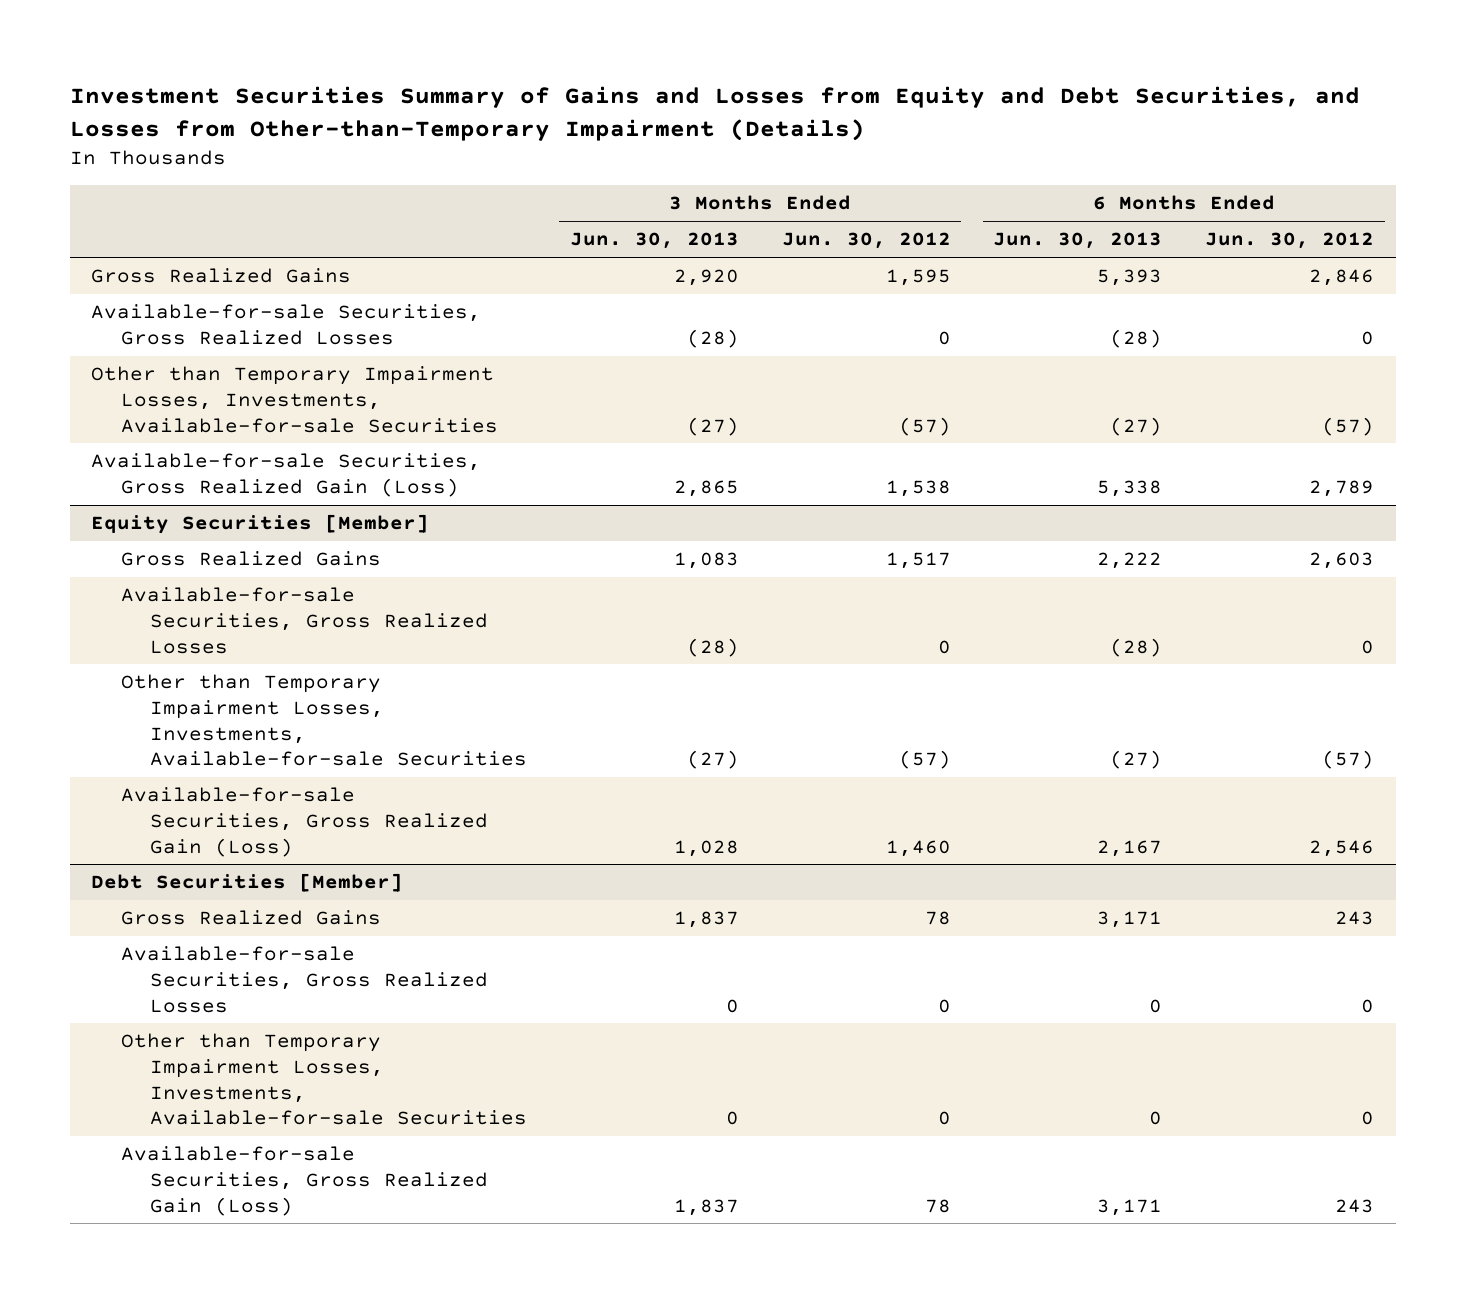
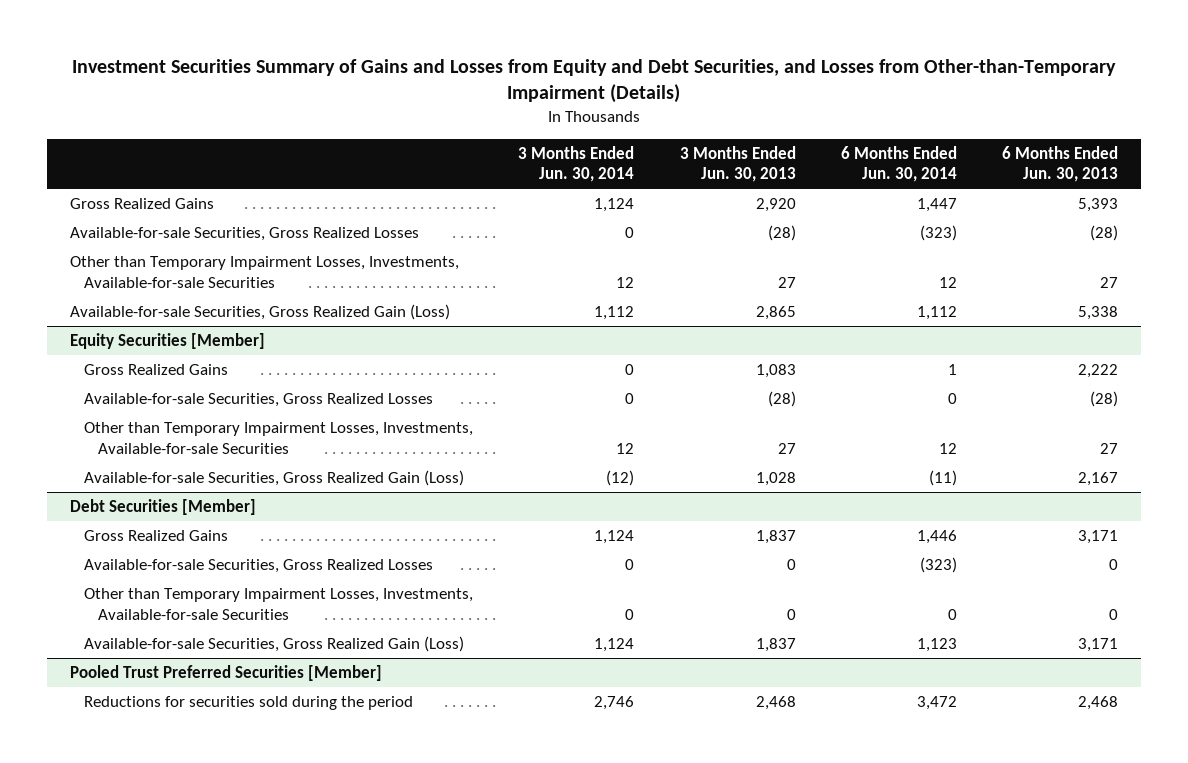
[781,232,951,250] Jun. 30, 2012 -> none
[1205,232,1375,250] Jun. 30, 2012 -> none
none -> [518,145,635,183] 3 Months Ended Jun. 30, 2014
none -> [841,145,958,183] 6 Months Ended Jun. 30, 2014
[686,416,739,436] (27) -> [777,276,796,288] 27
[1110,416,1163,436] (27) -> [1100,276,1119,288] 27
[686,750,739,770] (27) -> [777,442,796,454] 27
[1110,750,1163,770] (27) -> [1100,442,1119,454] 27
none -> [69,664,382,681] Pooled Trust Preferred Securities [Member]
none -> [83,695,413,710] Reductions for securities sold during the period

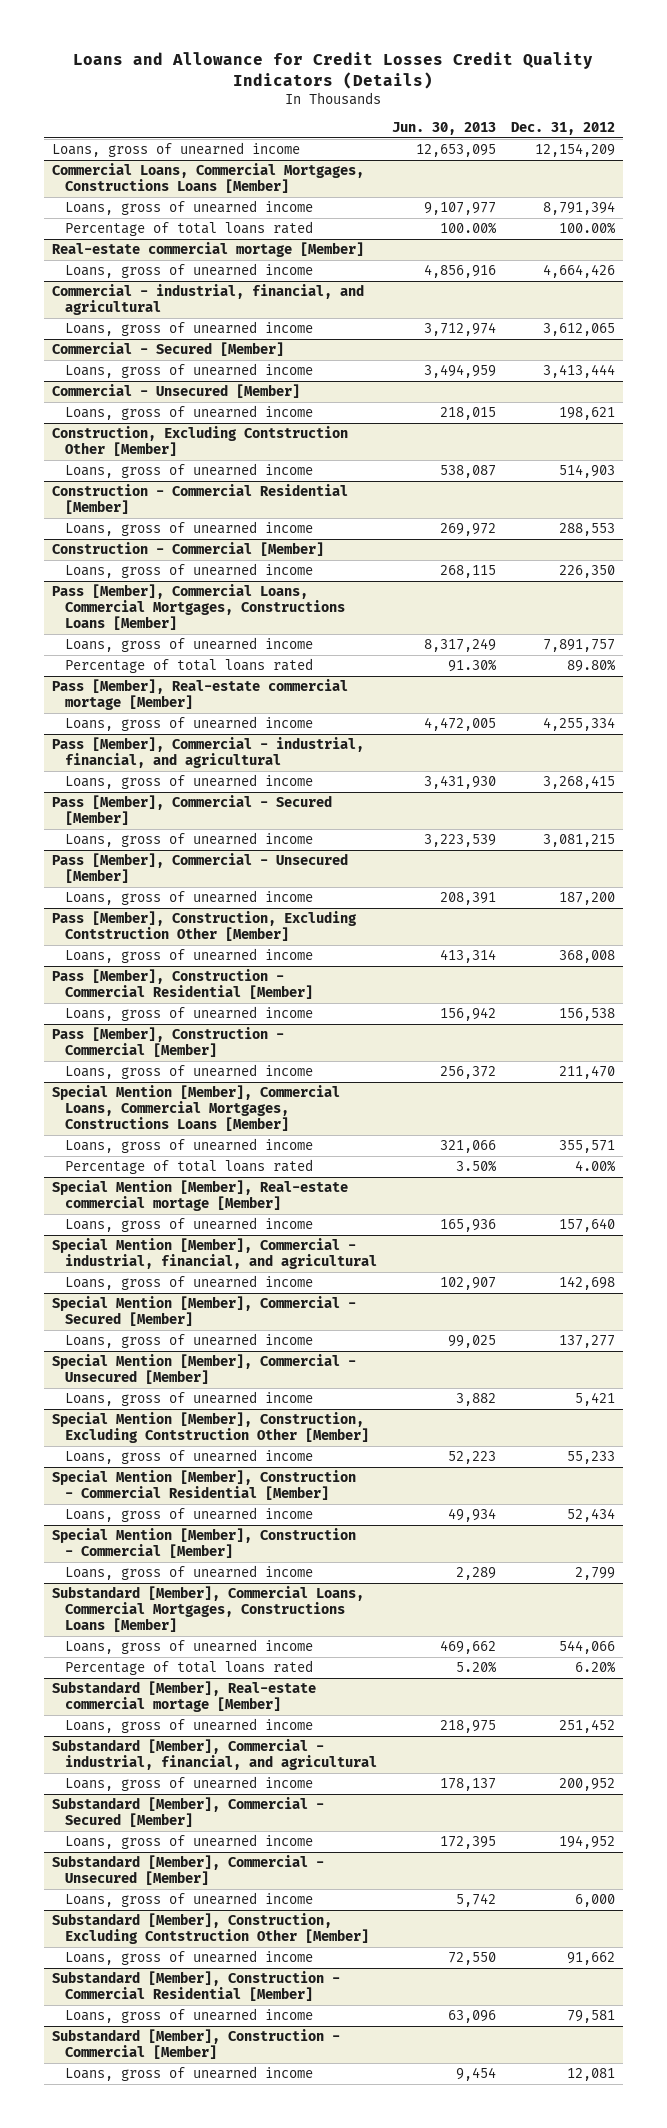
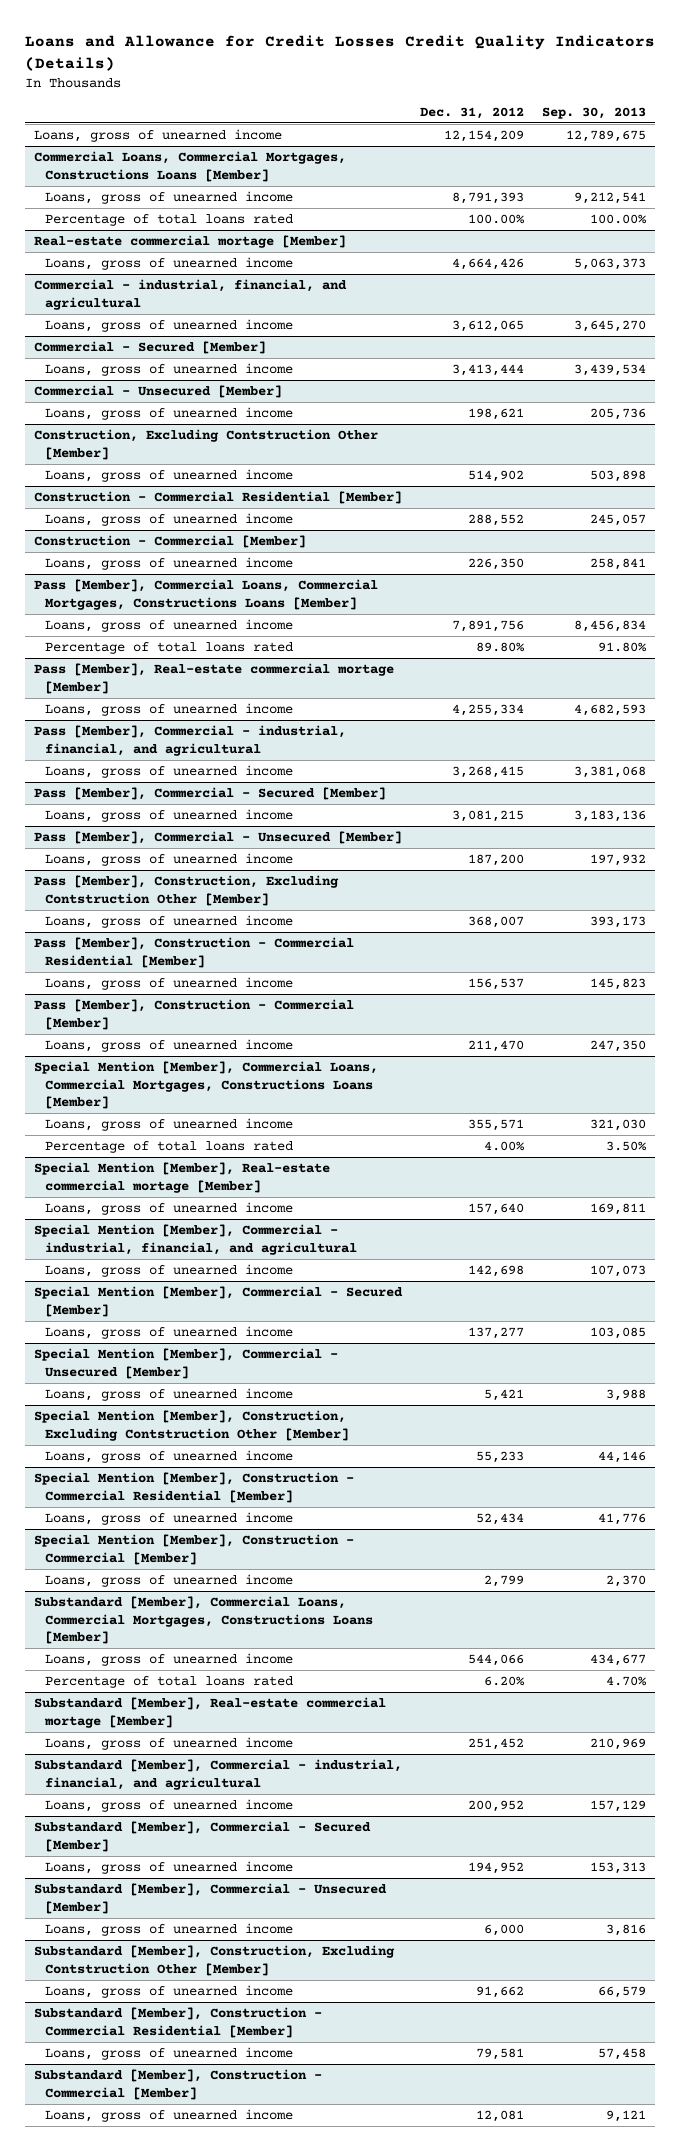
[391,122,496,136] Jun. 30, 2013 -> none
none -> [542,106,647,119] Sep. 30, 2013
[542,201,615,216] 8,791,394 -> [452,192,525,205] 8,791,393
[558,464,615,479] 514,903 -> [468,470,525,483] 514,902
[558,523,615,537] 288,553 -> [468,514,525,527] 288,552
[542,639,615,653] 7,891,757 -> [452,620,525,633] 7,891,756
[558,950,615,964] 368,008 -> [468,916,525,929] 368,007
[558,1008,615,1022] 156,538 -> [468,978,525,991] 156,537

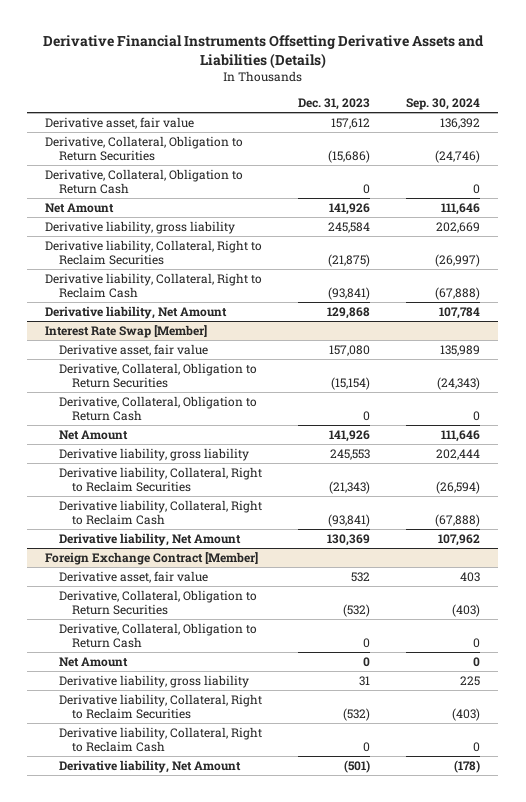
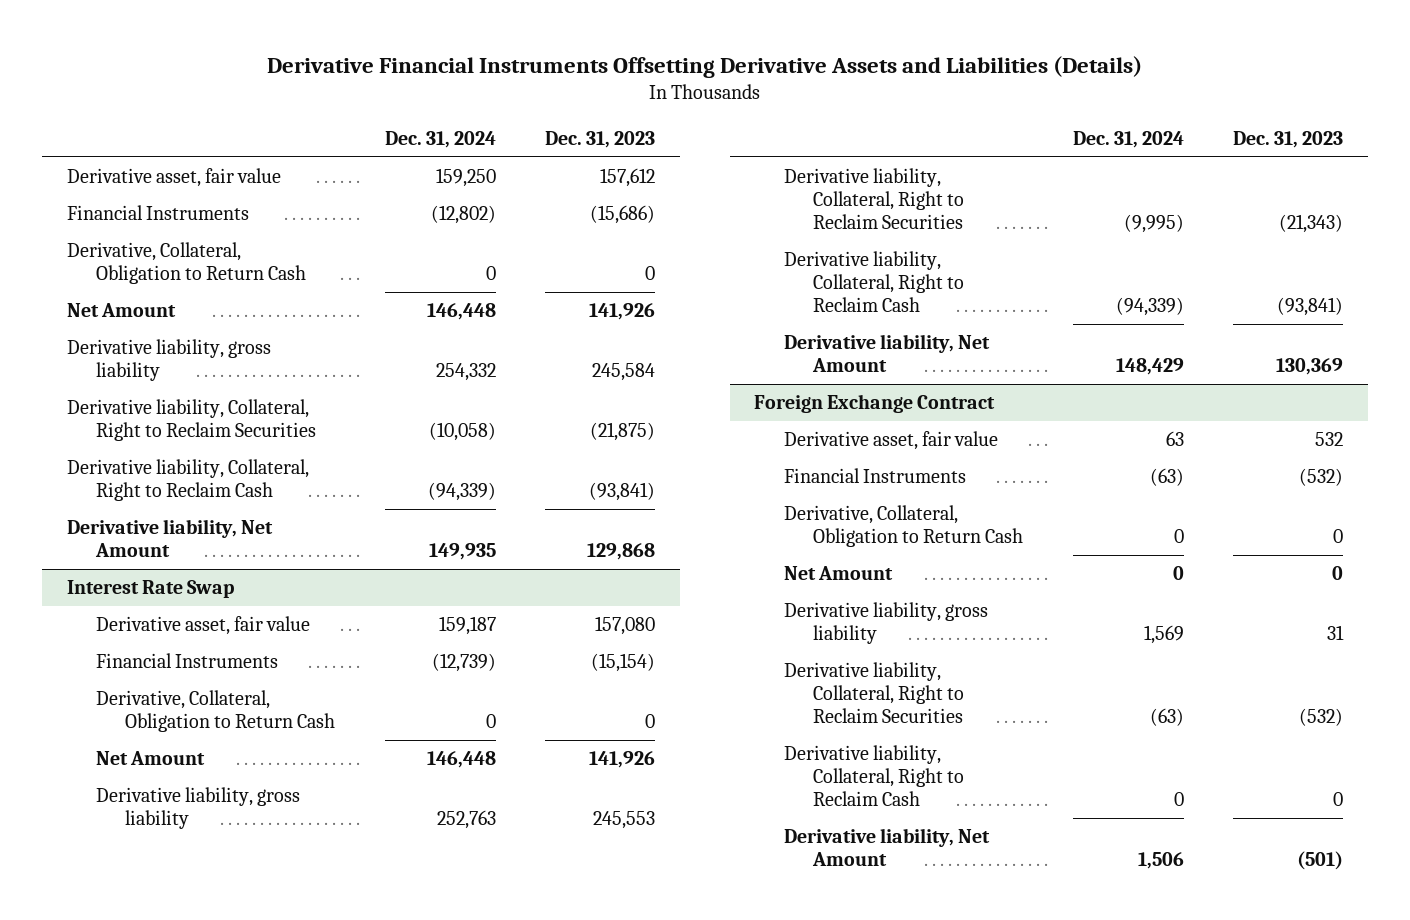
[406,98,481,111] Sep. 30, 2024 -> none
none -> [384,130,496,148] Dec. 31, 2024
[45,135,244,162] Derivative, Collateral, Obligation to Return Securities -> [66,205,249,221] Financial Instruments
[45,324,208,338] Interest Rate Swap [Member] -> [66,580,234,599] Interest Rate Swap
[58,362,257,389] Derivative, Collateral, Obligation to Return Securities -> [96,653,279,669] Financial Instruments
[45,551,259,565] Foreign Exchange Contract [Member] -> [754,394,996,414] Foreign Exchange Contract
[58,589,257,616] Derivative, Collateral, Obligation to Return Securities -> [783,468,966,484] Financial Instruments

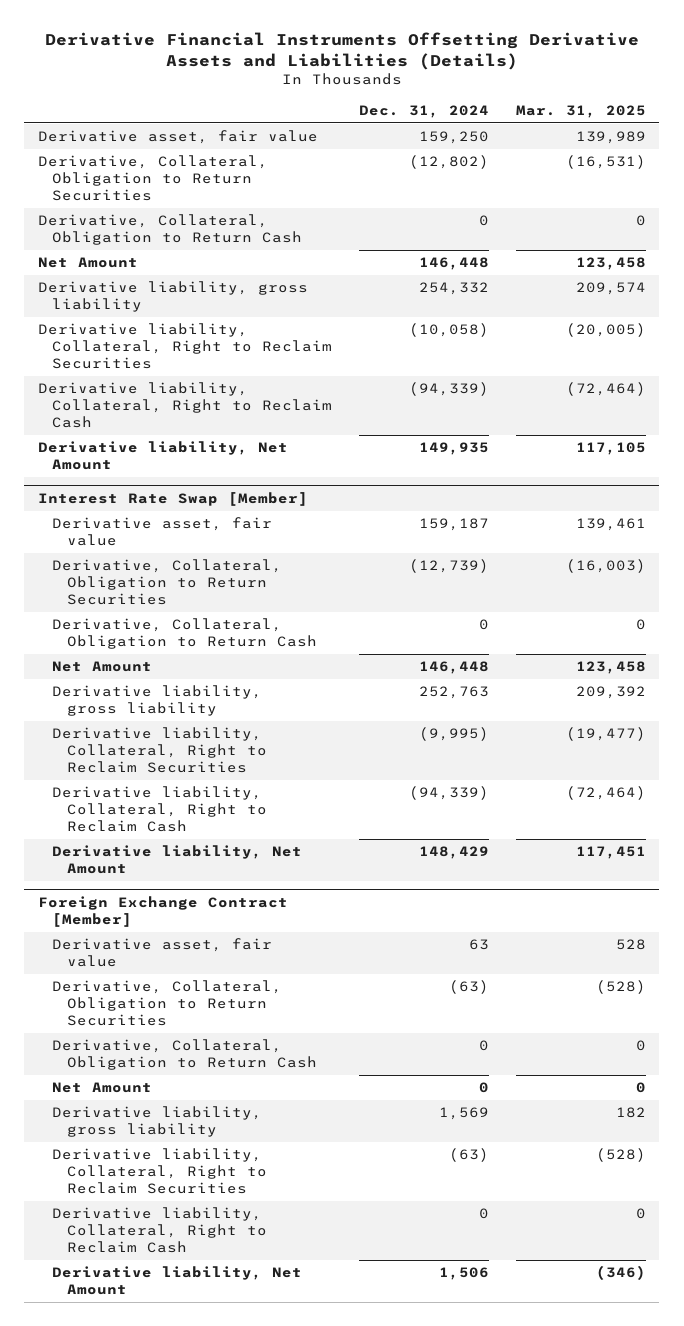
[545,130,656,148] Dec. 31, 2023 -> none
none -> [515,105,646,119] Mar. 31, 2025
[66,205,249,221] Financial Instruments -> [37,155,268,201] Derivative, Collateral, Obligation to Return Securities
[66,580,234,599] Interest Rate Swap -> [37,491,308,506] Interest Rate Swap [Member]
[96,653,279,669] Financial Instruments -> [52,559,283,605] Derivative, Collateral, Obligation to Return Securities
[754,394,996,414] Foreign Exchange Contract -> [37,895,288,927] Foreign Exchange Contract [Member]
[783,468,966,484] Financial Instruments -> [52,980,283,1026] Derivative, Collateral, Obligation to Return Securities

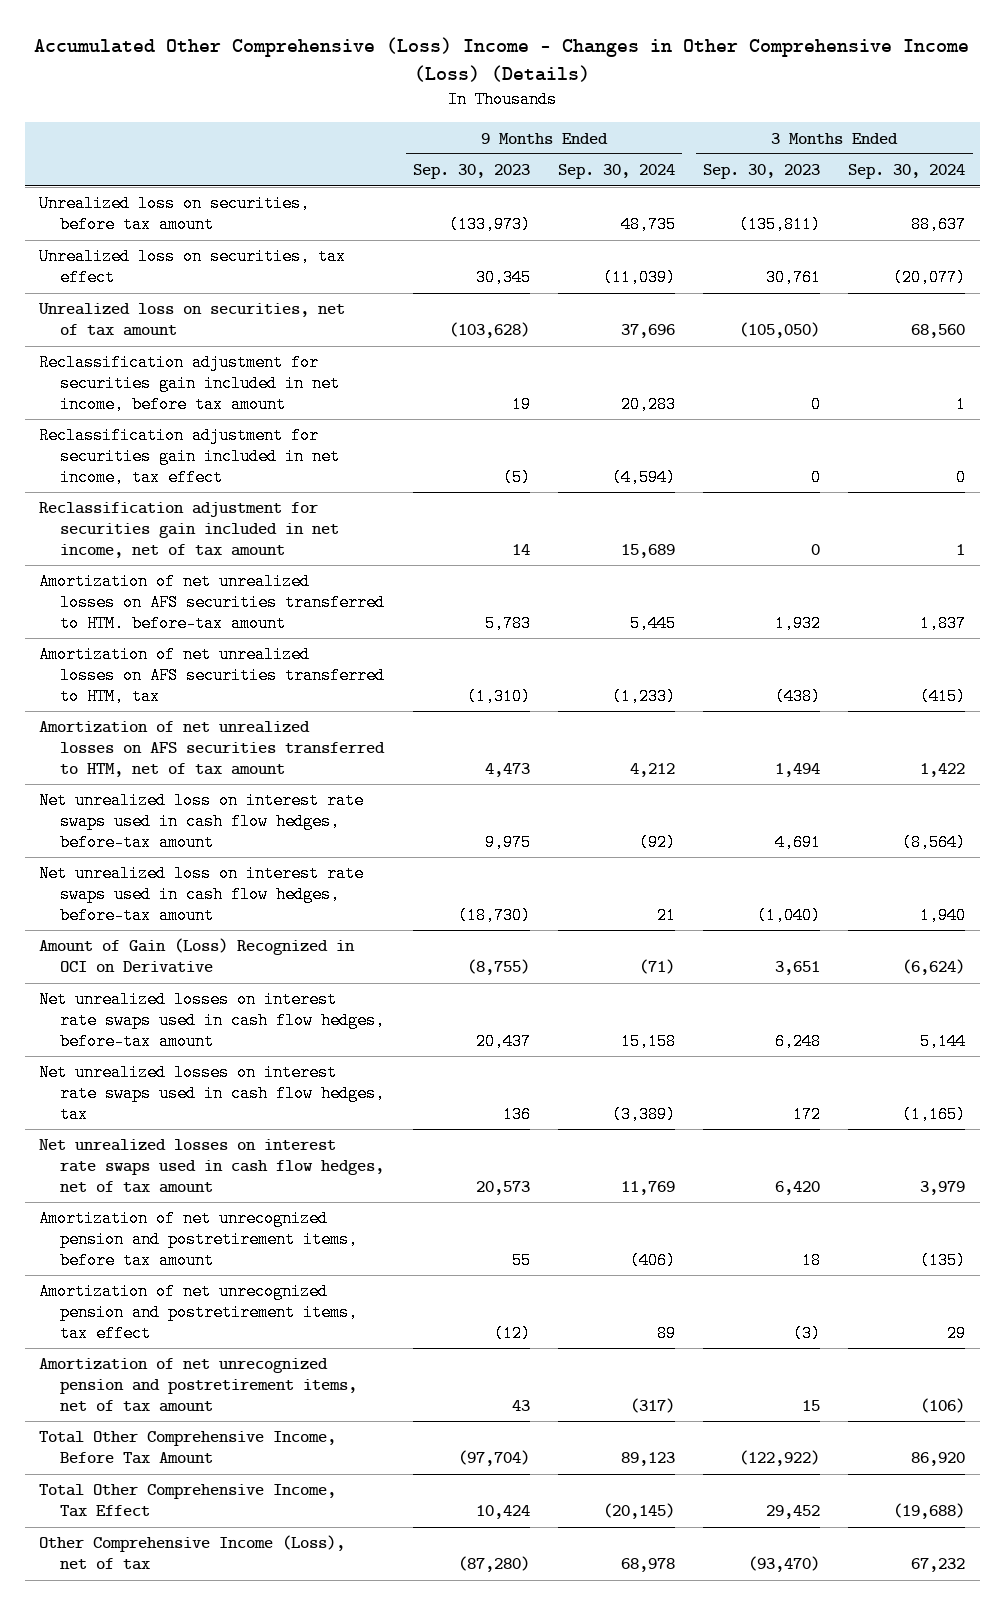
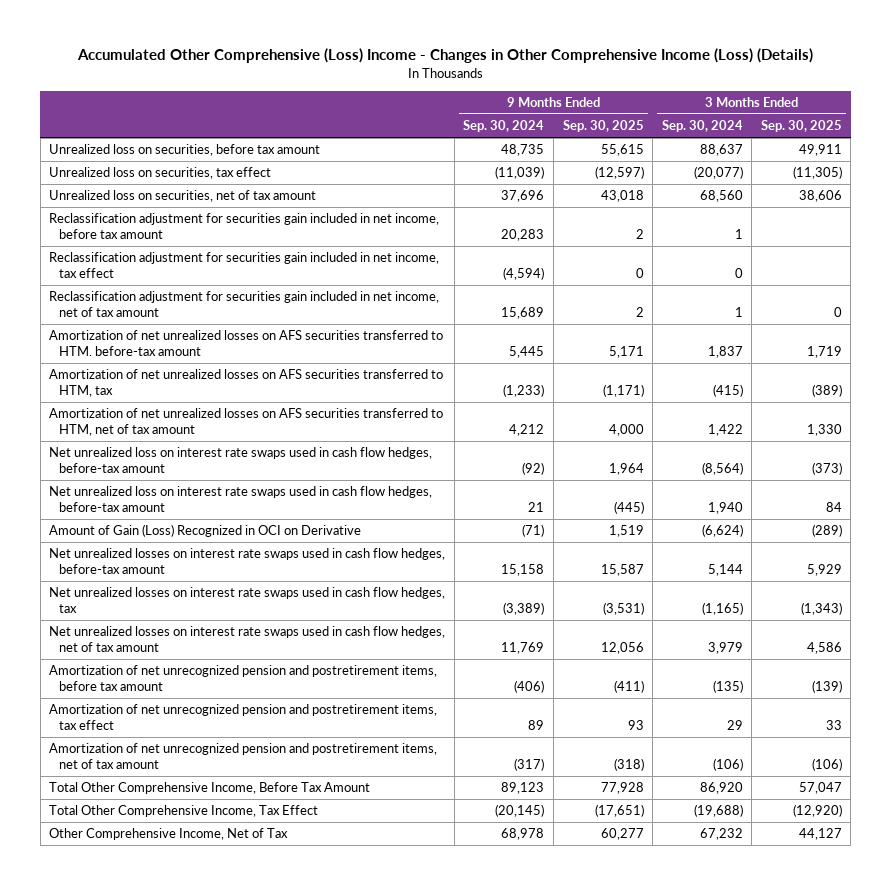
[412,164,530,180] Sep. 30, 2023 -> none
[703,164,821,180] Sep. 30, 2023 -> none
none -> [562,120,644,133] Sep. 30, 2025
none -> [760,120,842,133] Sep. 30, 2025
[38,1535,345,1571] Other Comprehensive Income (Loss), net of tax -> [49,828,289,841] Other Comprehensive Income, Net of Tax

